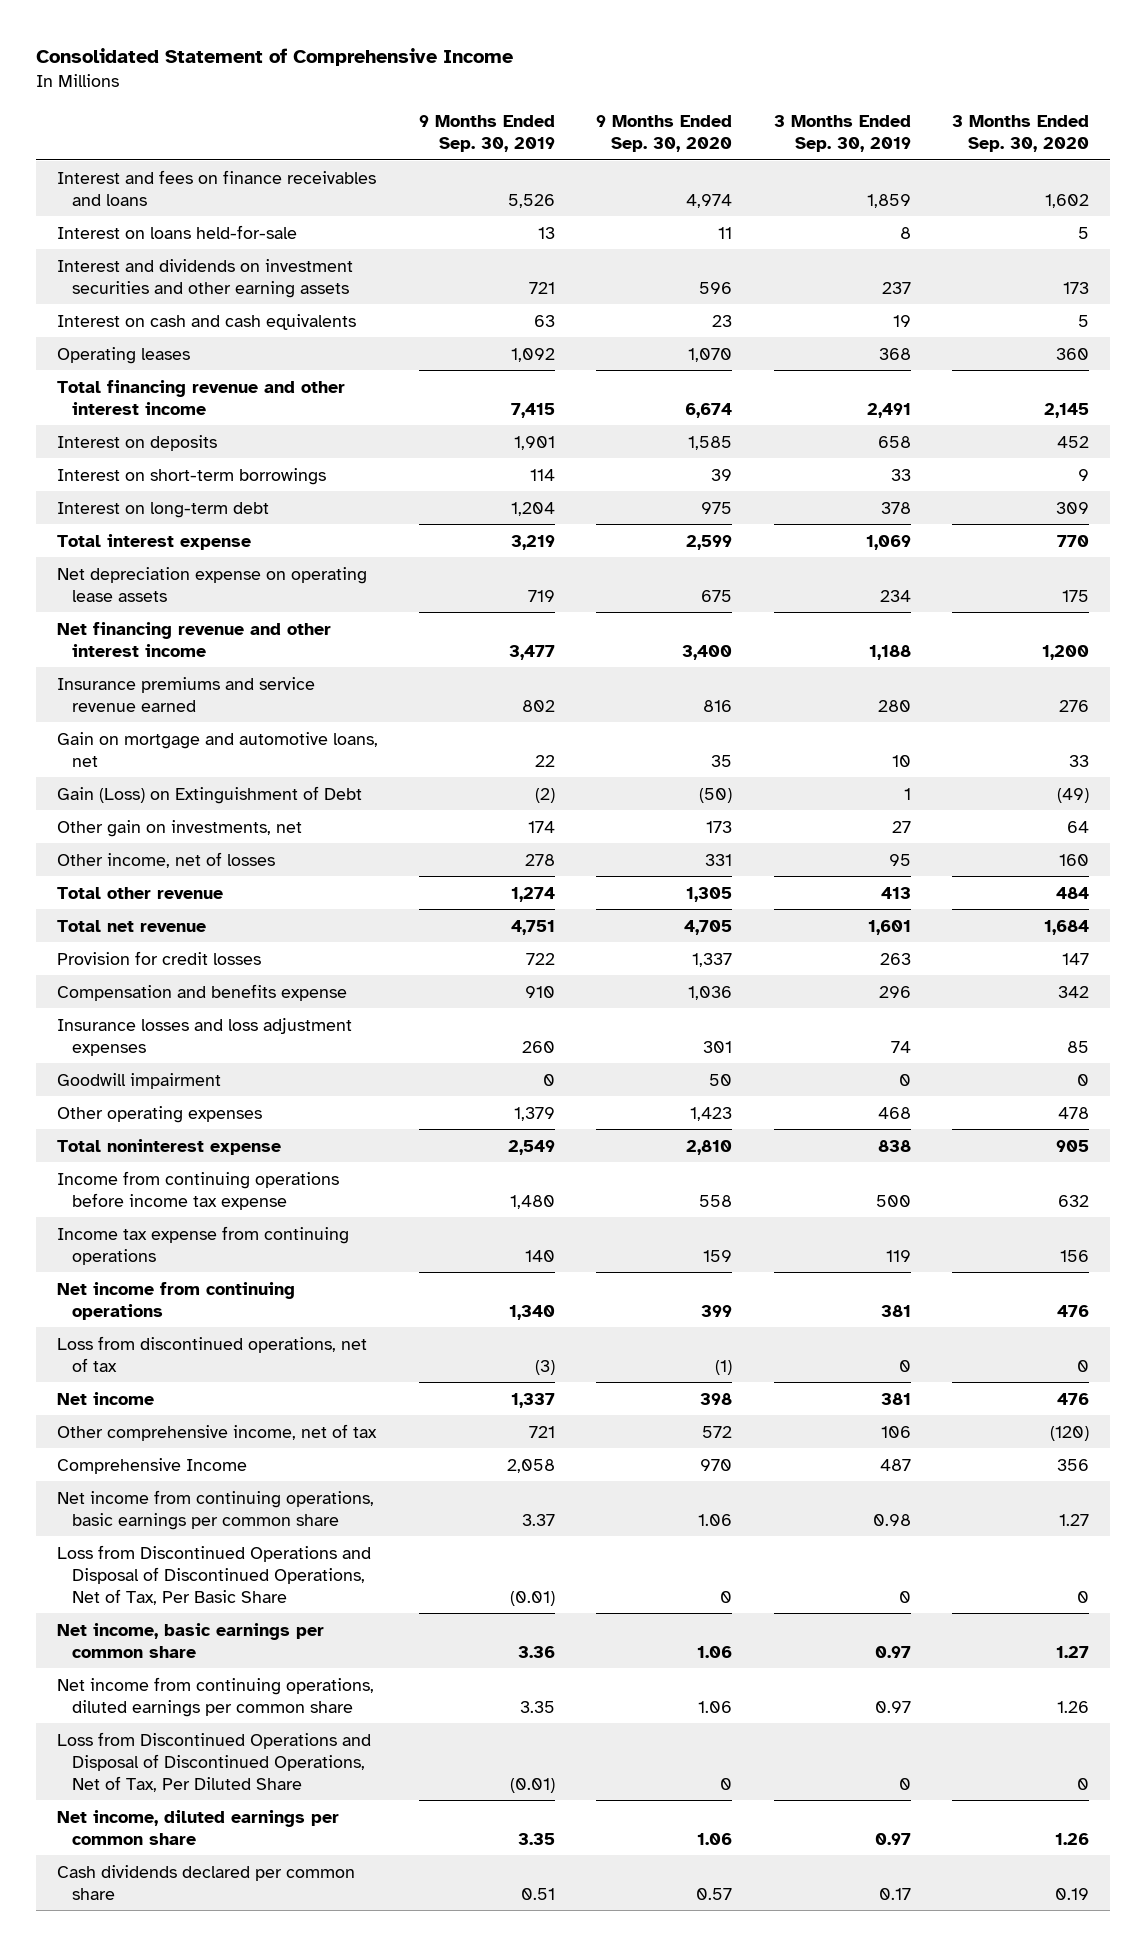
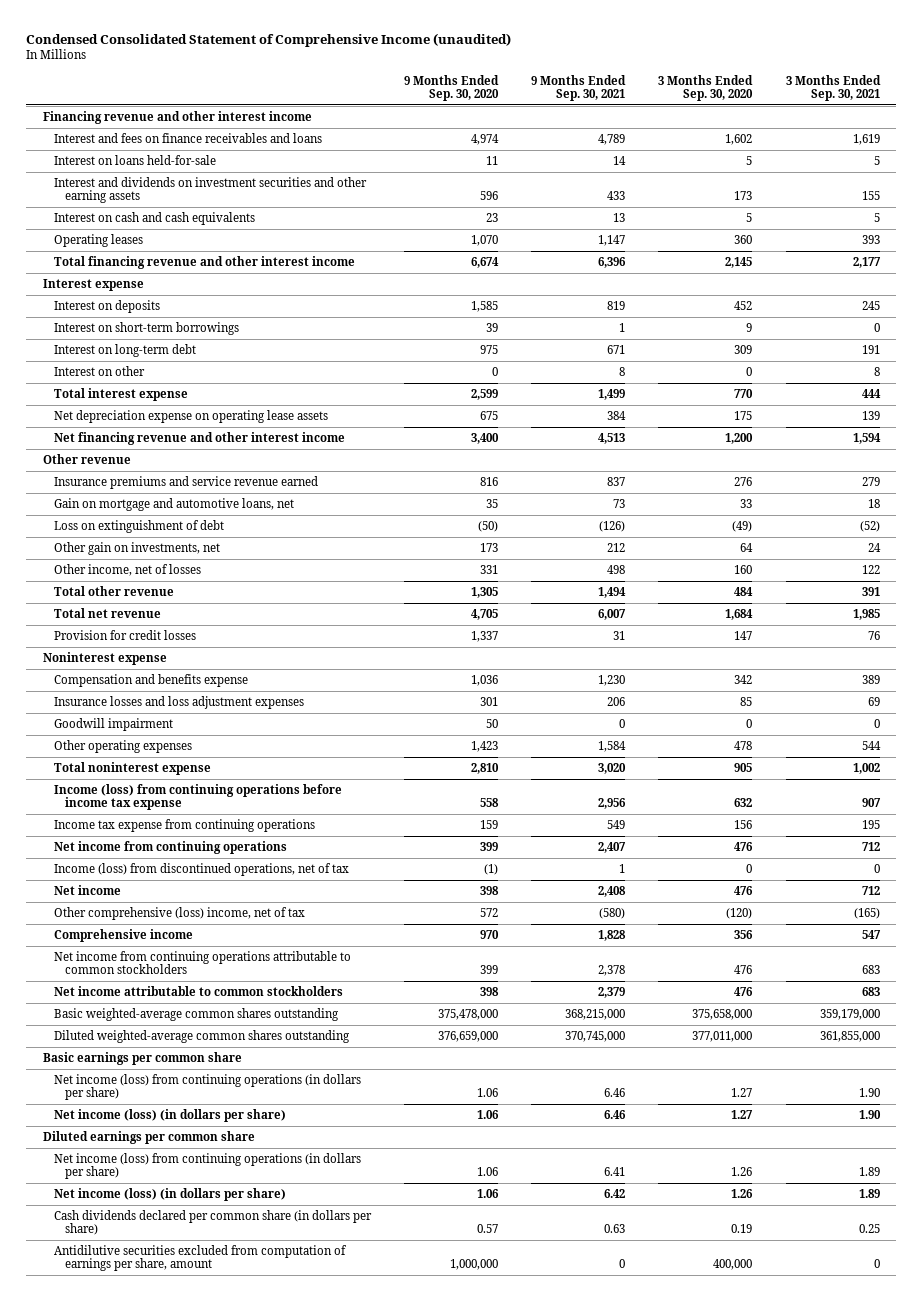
[36,48,514,67] Consolidated Statement of Comprehensive Income -> [26,32,512,47] Condensed Consolidated Statement of Comprehensive Income (unaudited)
[419,115,556,153] 9 Months Ended Sep. 30, 2019 -> none
[773,115,911,153] 3 Months Ended Sep. 30, 2019 -> none
none -> [531,74,627,102] 9 Months Ended Sep. 30, 2021
none -> [785,74,881,102] 3 Months Ended Sep. 30, 2021
none -> [42,110,312,124] Financing revenue and other interest income
none -> [42,278,144,291] Interest expense
none -> [53,365,145,376] Interest on other
none -> [42,453,131,464] Other revenue
[56,785,362,804] Gain (Loss) on Extinguishment of Debt -> [53,519,224,533] Loss on extinguishment of debt
none -> [42,651,167,665] Noninterest expense
[56,1170,339,1210] Income from continuing operations before income tax expense -> [53,783,342,811] Income (loss) from continuing operations before income tax expense
[56,1335,367,1372] Loss from discontinued operations, net of tax -> [53,862,349,876] Income (loss) from discontinued operations, net of tax
[56,1544,371,1605] Loss from Discontinued Operations and Disposal of Discontinued Operations, Net of Tax, Per Basic Share -> none
[56,1731,371,1792] Loss from Discontinued Operations and Disposal of Discontinued Operations, Net of Tax, Per Diluted Share -> none
[56,1423,377,1441] Other comprehensive income, net of tax -> [53,906,305,920] Other comprehensive (loss) income, net of tax
[56,1457,247,1474] Comprehensive Income -> [53,928,193,942] Comprehensive income
none -> [53,950,351,975] Net income from continuing operations attributable to common stockholders
none -> [53,985,343,996] Net income attributable to common stockholders
none -> [53,1007,339,1021] Basic weighted-average common shares outstanding
none -> [53,1029,350,1043] Diluted weighted-average common shares outstanding
none -> [42,1051,242,1065] Basic earnings per common share
[56,1489,374,1530] Net income from continuing operations, basic earnings per common share -> [53,1073,361,1101] Net income (loss) from continuing operations (in dollars per share)
[56,1622,324,1658] Net income, basic earnings per common share -> [53,1108,286,1122] Net income (loss) (in dollars per share)
none -> [42,1130,255,1144] Diluted earnings per common share
[56,1676,374,1717] Net income from continuing operations, diluted earnings per common share -> [53,1152,361,1180] Net income (loss) from continuing operations (in dollars per share)
[56,1809,339,1845] Net income, diluted earnings per common share -> [53,1187,286,1201] Net income (loss) (in dollars per share)
[56,1864,355,1900] Cash dividends declared per common share -> [53,1209,372,1236] Cash dividends declared per common share (in dollars per share)
none -> [53,1244,347,1272] Antidilutive securities excluded from computation of earnings per share, amount

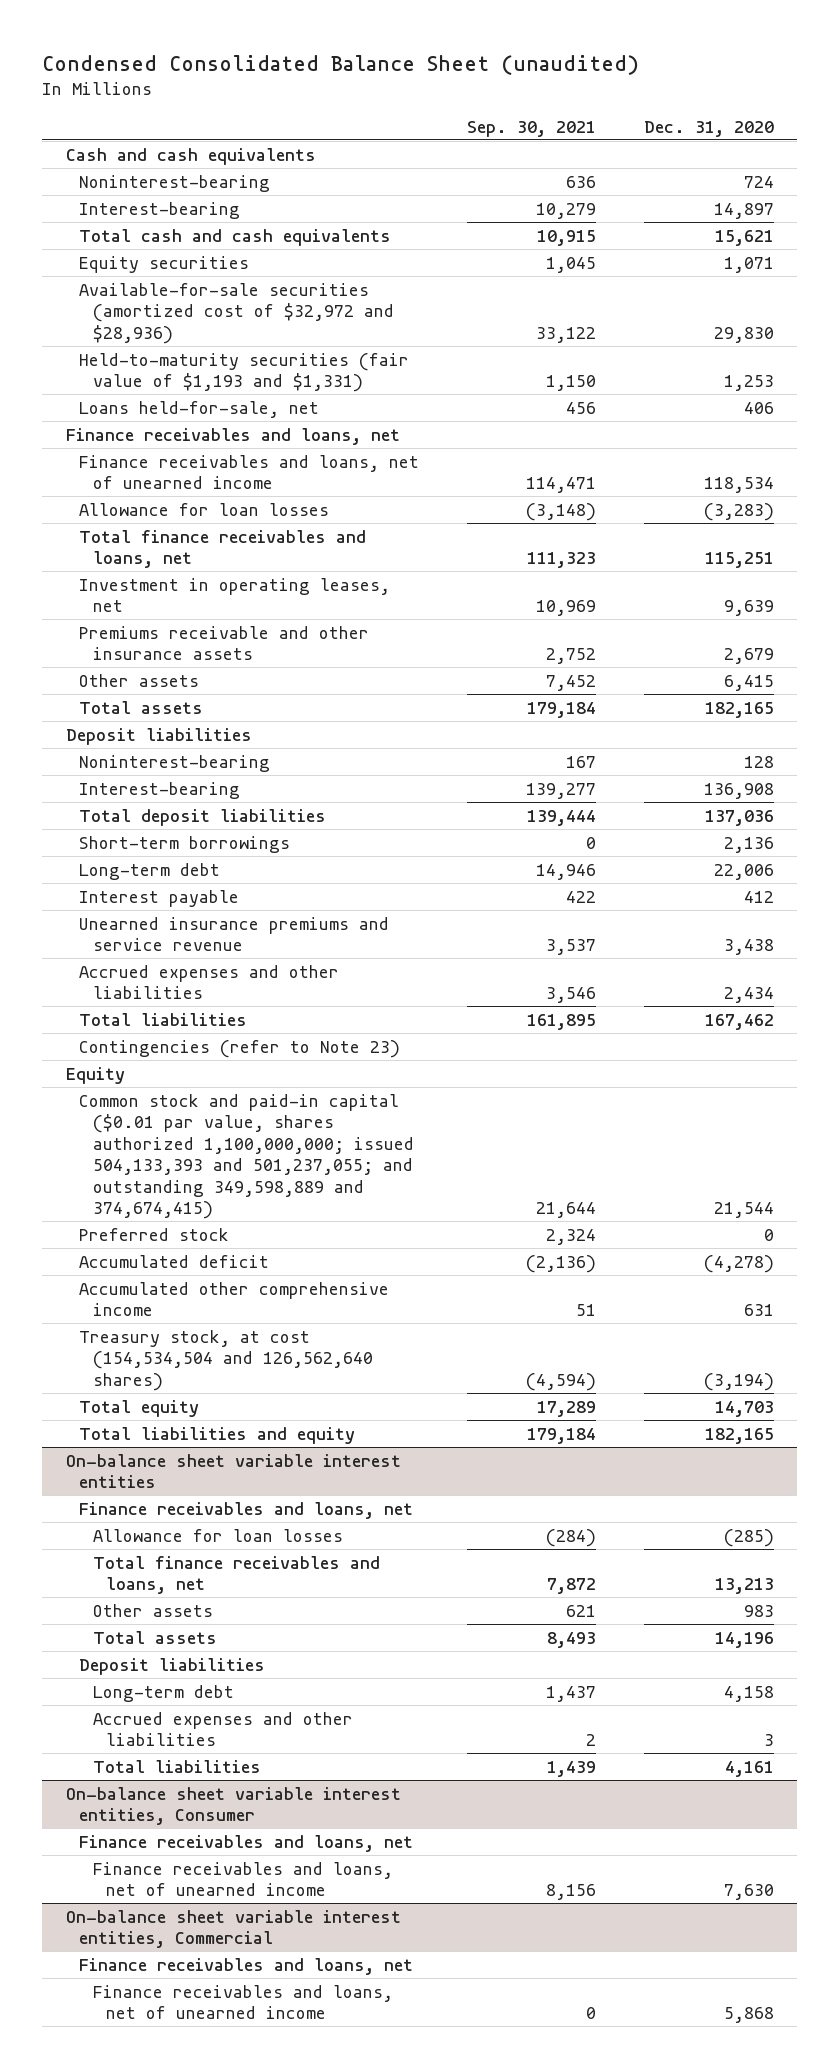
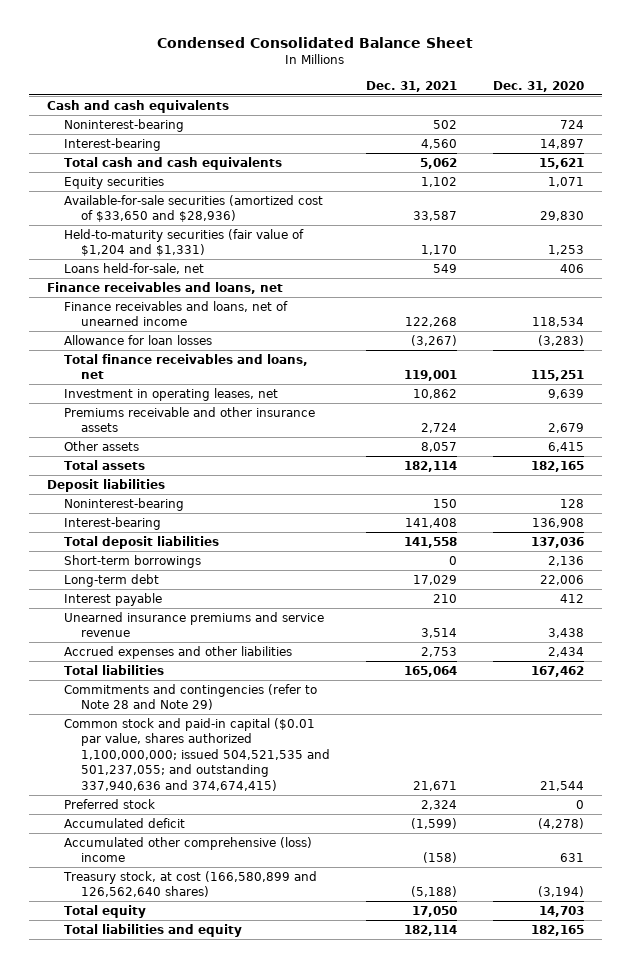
[42,54,640,75] Condensed Consolidated Balance Sheet (unaudited) -> [157,36,474,48] Condensed Consolidated Balance Sheet
[467,120,597,137] Sep. 30, 2021 -> none
none -> [365,80,457,92] Dec. 31, 2021
[79,282,394,344] Available-for-sale securities (amortized cost of $32,972 and $28,936) -> [63,194,323,223] Available-for-sale securities (amortized cost of $33,650 and $28,936)
[79,352,410,393] Held-to-maturity securities (fair value of $1,193 and $1,331) -> [63,228,304,257] Held-to-maturity securities (fair value of $1,204 and $1,331)
[66,1066,126,1084] Equity -> none
[79,1039,401,1058] Contingencies (refer to Note 23) -> [63,683,317,711] Commitments and contingencies (refer to Note 28 and Note 29)
[79,1093,414,1220] Common stock and paid-in capital ($0.01 par value, shares authorized 1,100,000,000; issued 504,133,393 and 501,237,055; and outstanding 349,598,889 and 374,674,415) -> [63,717,330,791] Common stock and paid-in capital ($0.01 par value, shares authorized 1,100,000,000; issued 504,521,535 and 501,237,055; and outstanding 337,940,636 and 374,674,415)
[79,1281,390,1317] Accumulated other comprehensive income -> [63,836,312,863] Accumulated other comprehensive (loss) income
[79,1329,373,1391] Treasury stock, at cost (154,534,504 and 126,562,640 shares) -> [62,870,317,898] Treasury stock, at cost (166,580,899 and 126,562,640 shares)
[66,1453,402,1489] On-balance sheet variable interest entities -> none
[79,1501,414,1519] Finance receivables and loans, net -> none
[92,1528,343,1542] Allowance for loan losses -> none
[92,1555,380,1595] Total finance receivables and loans, net -> none
[92,1603,213,1617] Other assets -> none
[92,1630,217,1644] Total assets -> none
[79,1657,266,1675] Deposit liabilities -> none
[92,1684,234,1702] Long-term debt -> none
[92,1711,353,1747] Accrued expenses and other liabilities -> none
[92,1759,261,1773] Total liabilities -> none
[66,1786,402,1826] On-balance sheet variable interest entities, Consumer -> none
[79,1834,414,1852] Finance receivables and loans, net -> none
[92,1861,393,1897] Finance receivables and loans, net of unearned income -> none
[66,1909,402,1949] On-balance sheet variable interest entities, Commercial -> none
[79,1957,414,1975] Finance receivables and loans, net -> none
[92,1984,393,2020] Finance receivables and loans, net of unearned income -> none

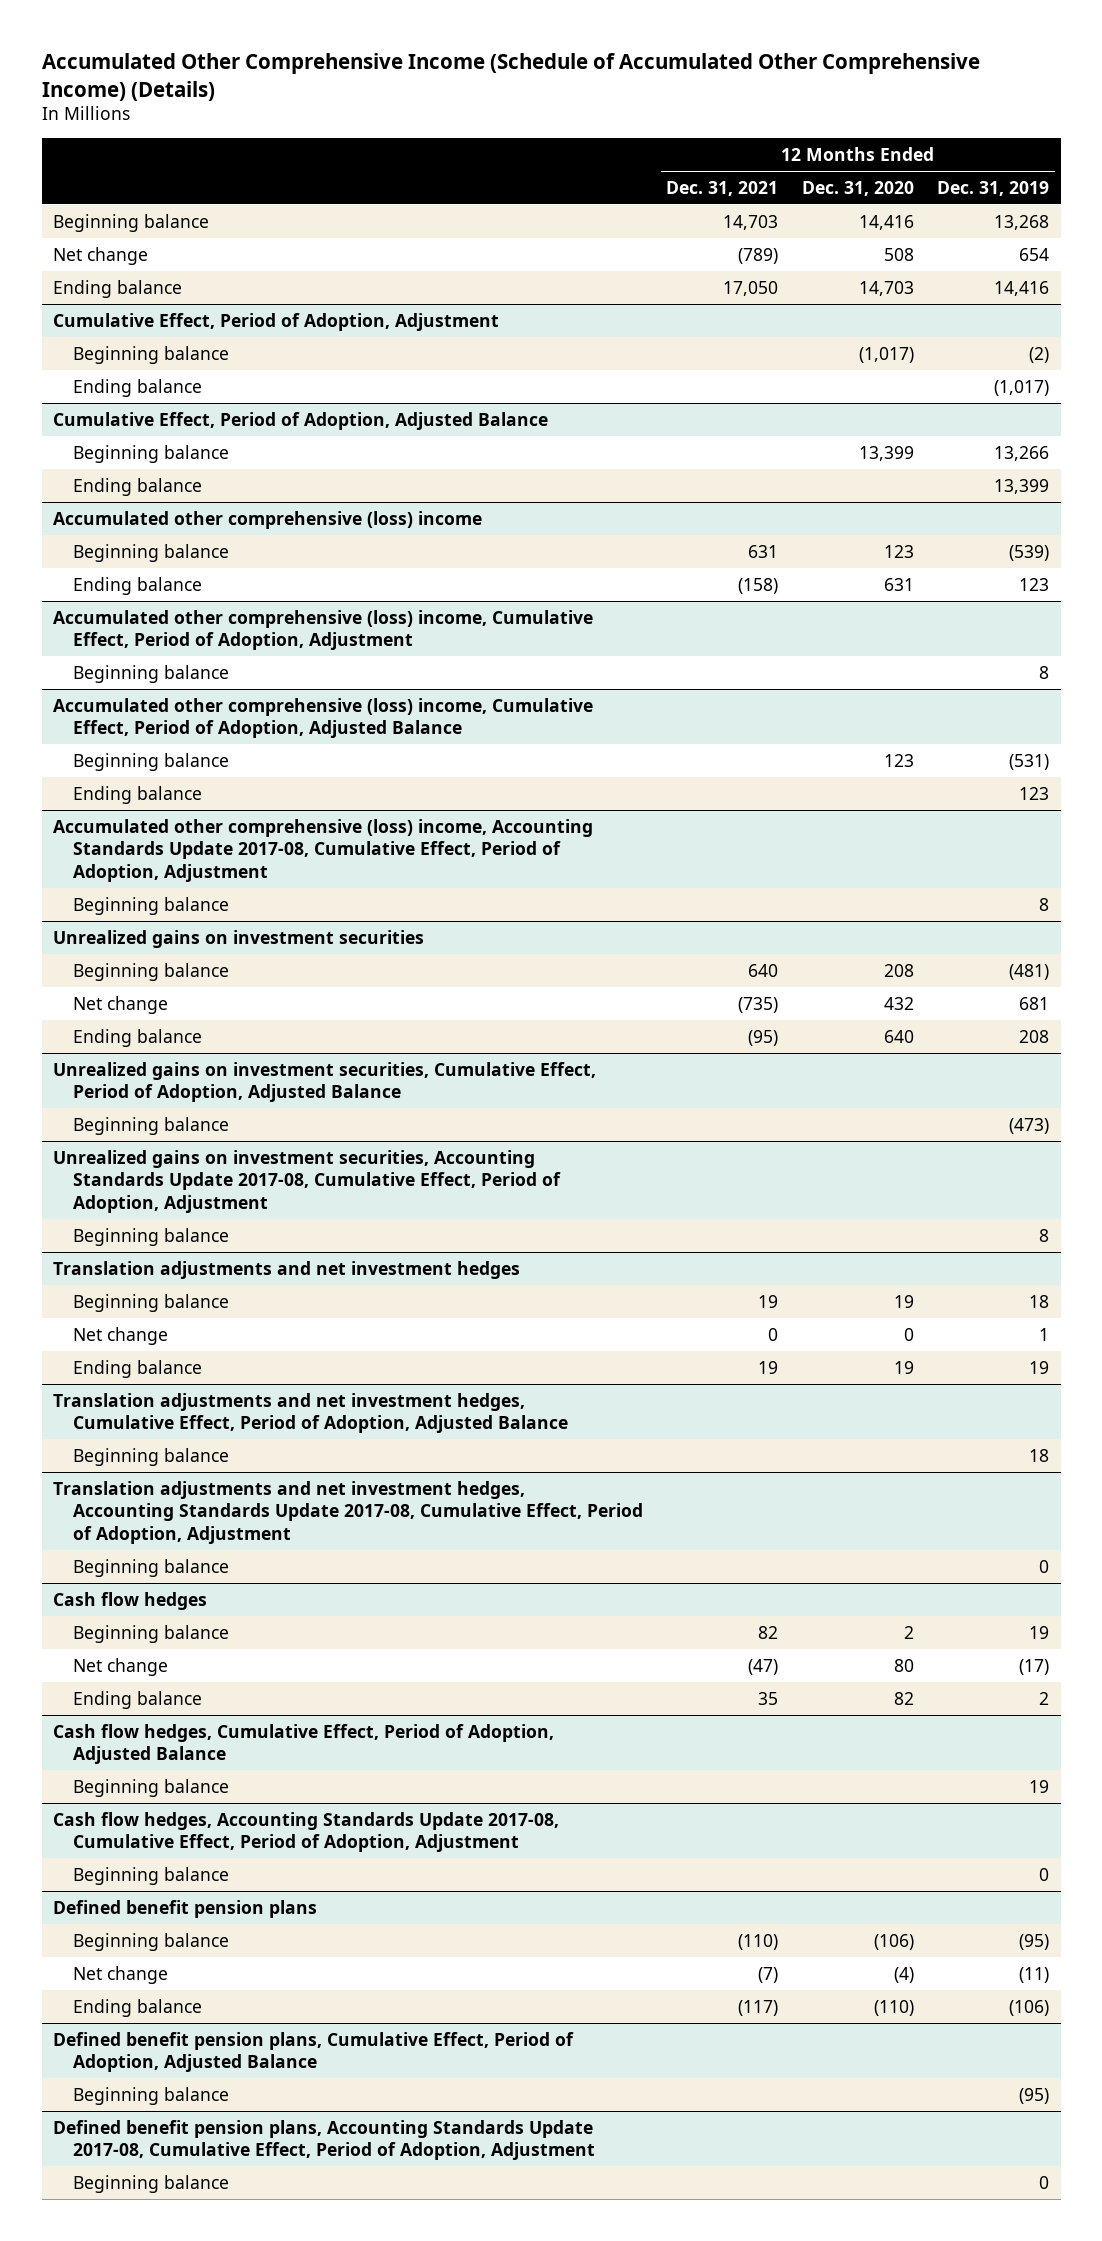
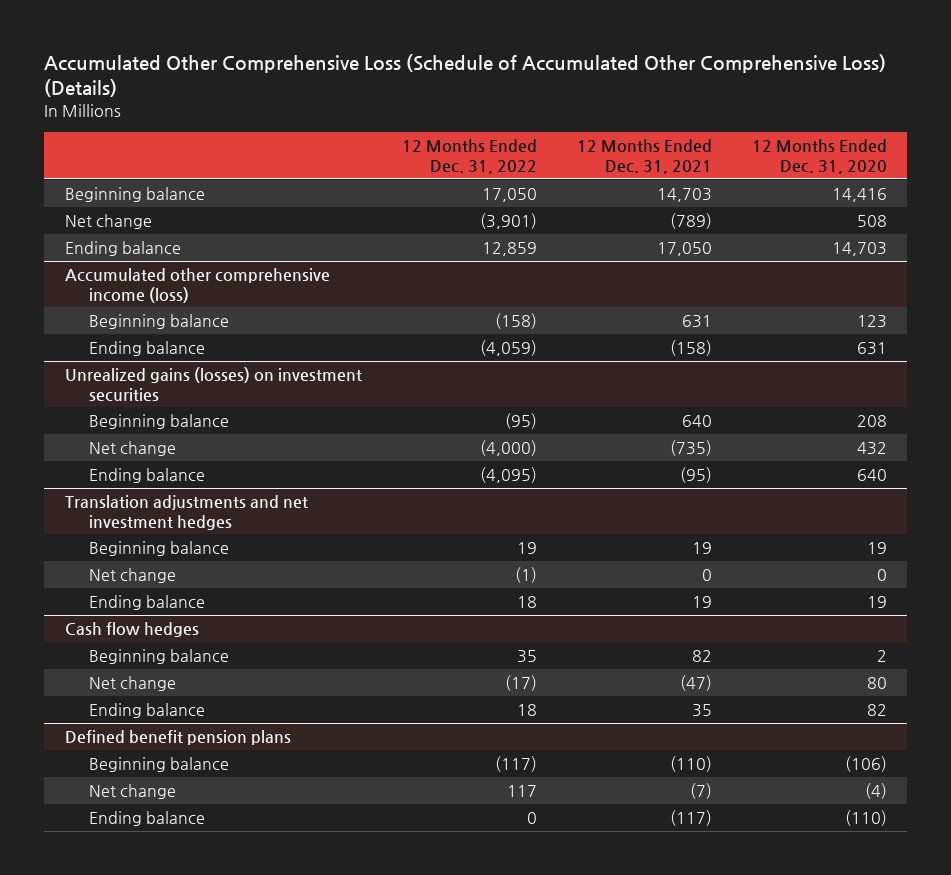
[41,53,980,101] Accumulated Other Comprehensive Income (Schedule of Accumulated Other Comprehensive Income) (Details) -> [44,54,887,98] Accumulated Other Comprehensive Loss (Schedule of Accumulated Other Comprehensive Loss) (Details)
[936,180,1049,196] Dec. 31, 2019 -> none
none -> [401,139,537,174] 12 Months Ended Dec. 31, 2022
[53,312,500,331] Cumulative Effect, Period of Adoption, Adjustment -> none
[73,345,230,364] Beginning balance -> none
[73,378,203,397] Ending balance -> none
[53,411,549,430] Cumulative Effect, Period of Adoption, Adjusted Balance -> none
[73,444,230,463] Beginning balance -> none
[73,477,203,496] Ending balance -> none
[53,510,483,529] Accumulated other comprehensive (loss) income -> [64,268,330,303] Accumulated other comprehensive income (loss)
[53,609,594,651] Accumulated other comprehensive (loss) income, Cumulative Effect, Period of Adoption, Adjustment -> none
[73,664,230,683] Beginning balance -> none
[53,697,594,739] Accumulated other comprehensive (loss) income, Cumulative Effect, Period of Adoption, Adjusted Balance -> none
[73,752,230,771] Beginning balance -> none
[73,785,203,804] Ending balance -> none
[53,818,594,882] Accumulated other comprehensive (loss) income, Accounting Standards Update 2017-08, Cumulative Effect, Period of Adoption, Adjustment -> none
[73,896,230,915] Beginning balance -> none
[53,929,425,948] Unrealized gains on investment securities -> [64,367,362,402] Unrealized gains (losses) on investment securities
[53,1061,597,1103] Unrealized gains on investment securities, Cumulative Effect, Period of Adoption, Adjusted Balance -> none
[73,1116,230,1135] Beginning balance -> none
[53,1149,562,1213] Unrealized gains on investment securities, Accounting Standards Update 2017-08, Cumulative Effect, Period of Adoption, Adjustment -> none
[73,1227,230,1246] Beginning balance -> none
[53,1392,569,1434] Translation adjustments and net investment hedges, Cumulative Effect, Period of Adoption, Adjusted Balance -> none
[73,1447,230,1466] Beginning balance -> none
[53,1480,644,1544] Translation adjustments and net investment hedges, Accounting Standards Update 2017-08, Cumulative Effect, Period of Adoption, Adjustment -> none
[73,1558,230,1577] Beginning balance -> none
[53,1723,555,1765] Cash flow hedges, Cumulative Effect, Period of Adoption, Adjusted Balance -> none
[73,1778,230,1797] Beginning balance -> none
[53,1811,560,1853] Cash flow hedges, Accounting Standards Update 2017-08, Cumulative Effect, Period of Adoption, Adjustment -> none
[73,1866,230,1885] Beginning balance -> none
[53,2031,575,2073] Defined benefit pension plans, Cumulative Effect, Period of Adoption, Adjusted Balance -> none
[73,2086,230,2105] Beginning balance -> none
[53,2119,596,2161] Defined benefit pension plans, Accounting Standards Update 2017-08, Cumulative Effect, Period of Adoption, Adjustment -> none
[73,2174,230,2193] Beginning balance -> none

